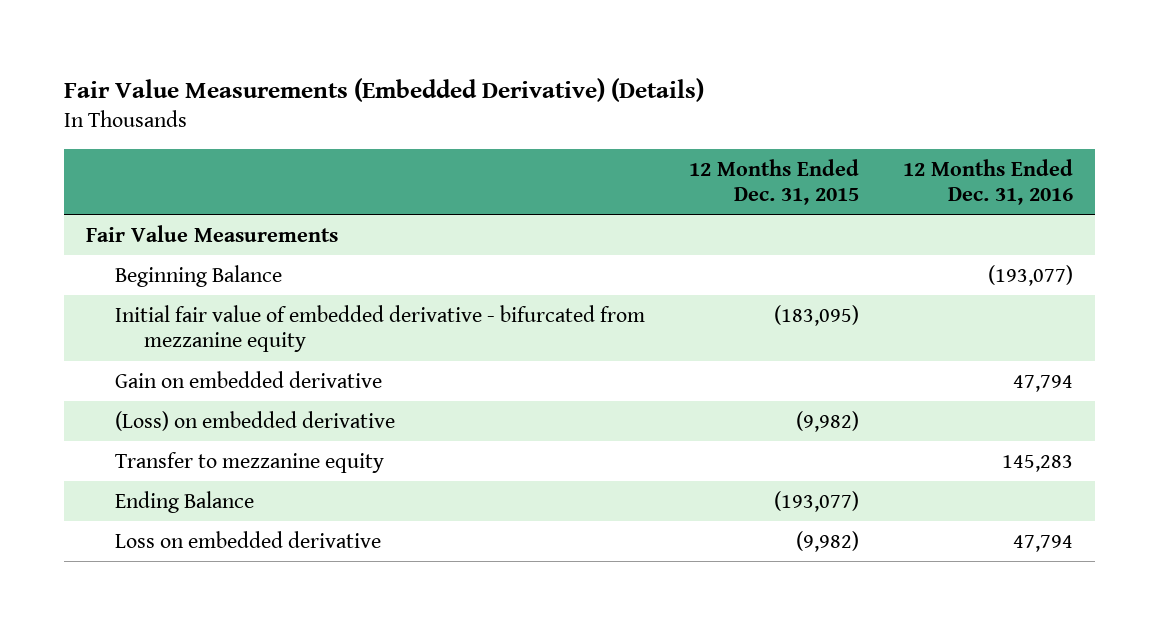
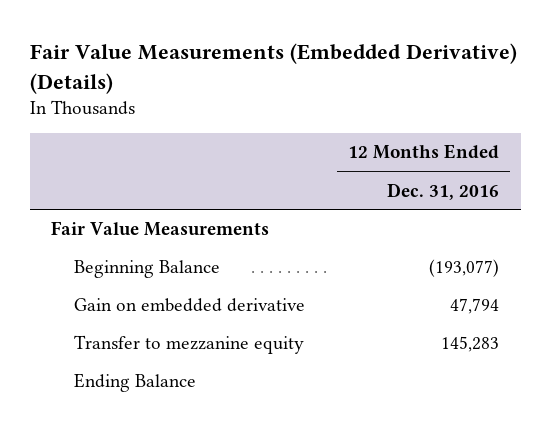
[688,158,859,205] 12 Months Ended Dec. 31, 2015 -> none
[115,304,646,353] Initial fair value of embedded derivative - bifurcated from mezzanine equity -> none
[115,410,396,431] (Loss) on embedded derivative -> none
[115,530,382,548] Loss on embedded derivative -> none

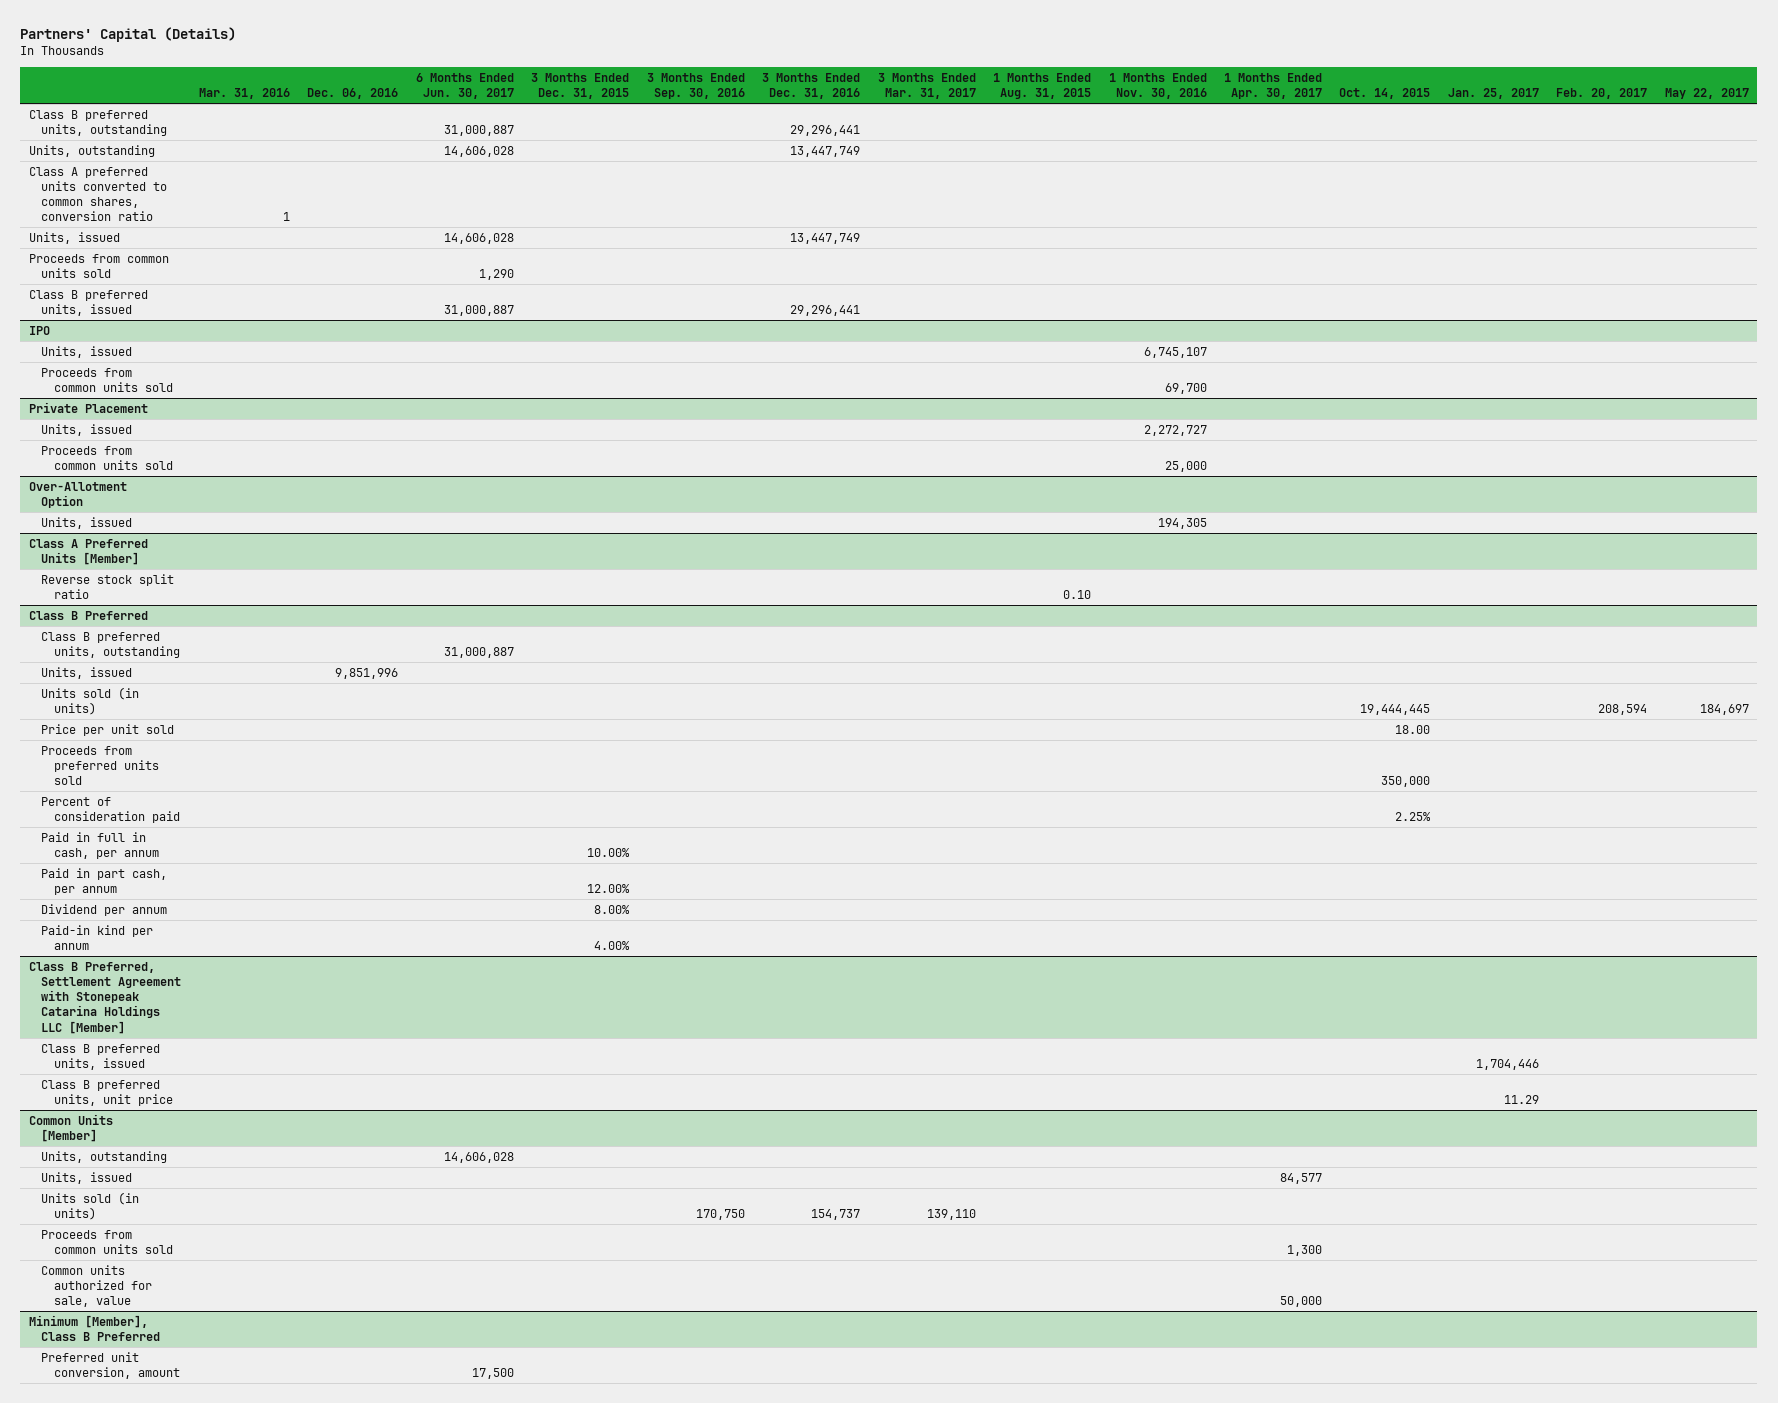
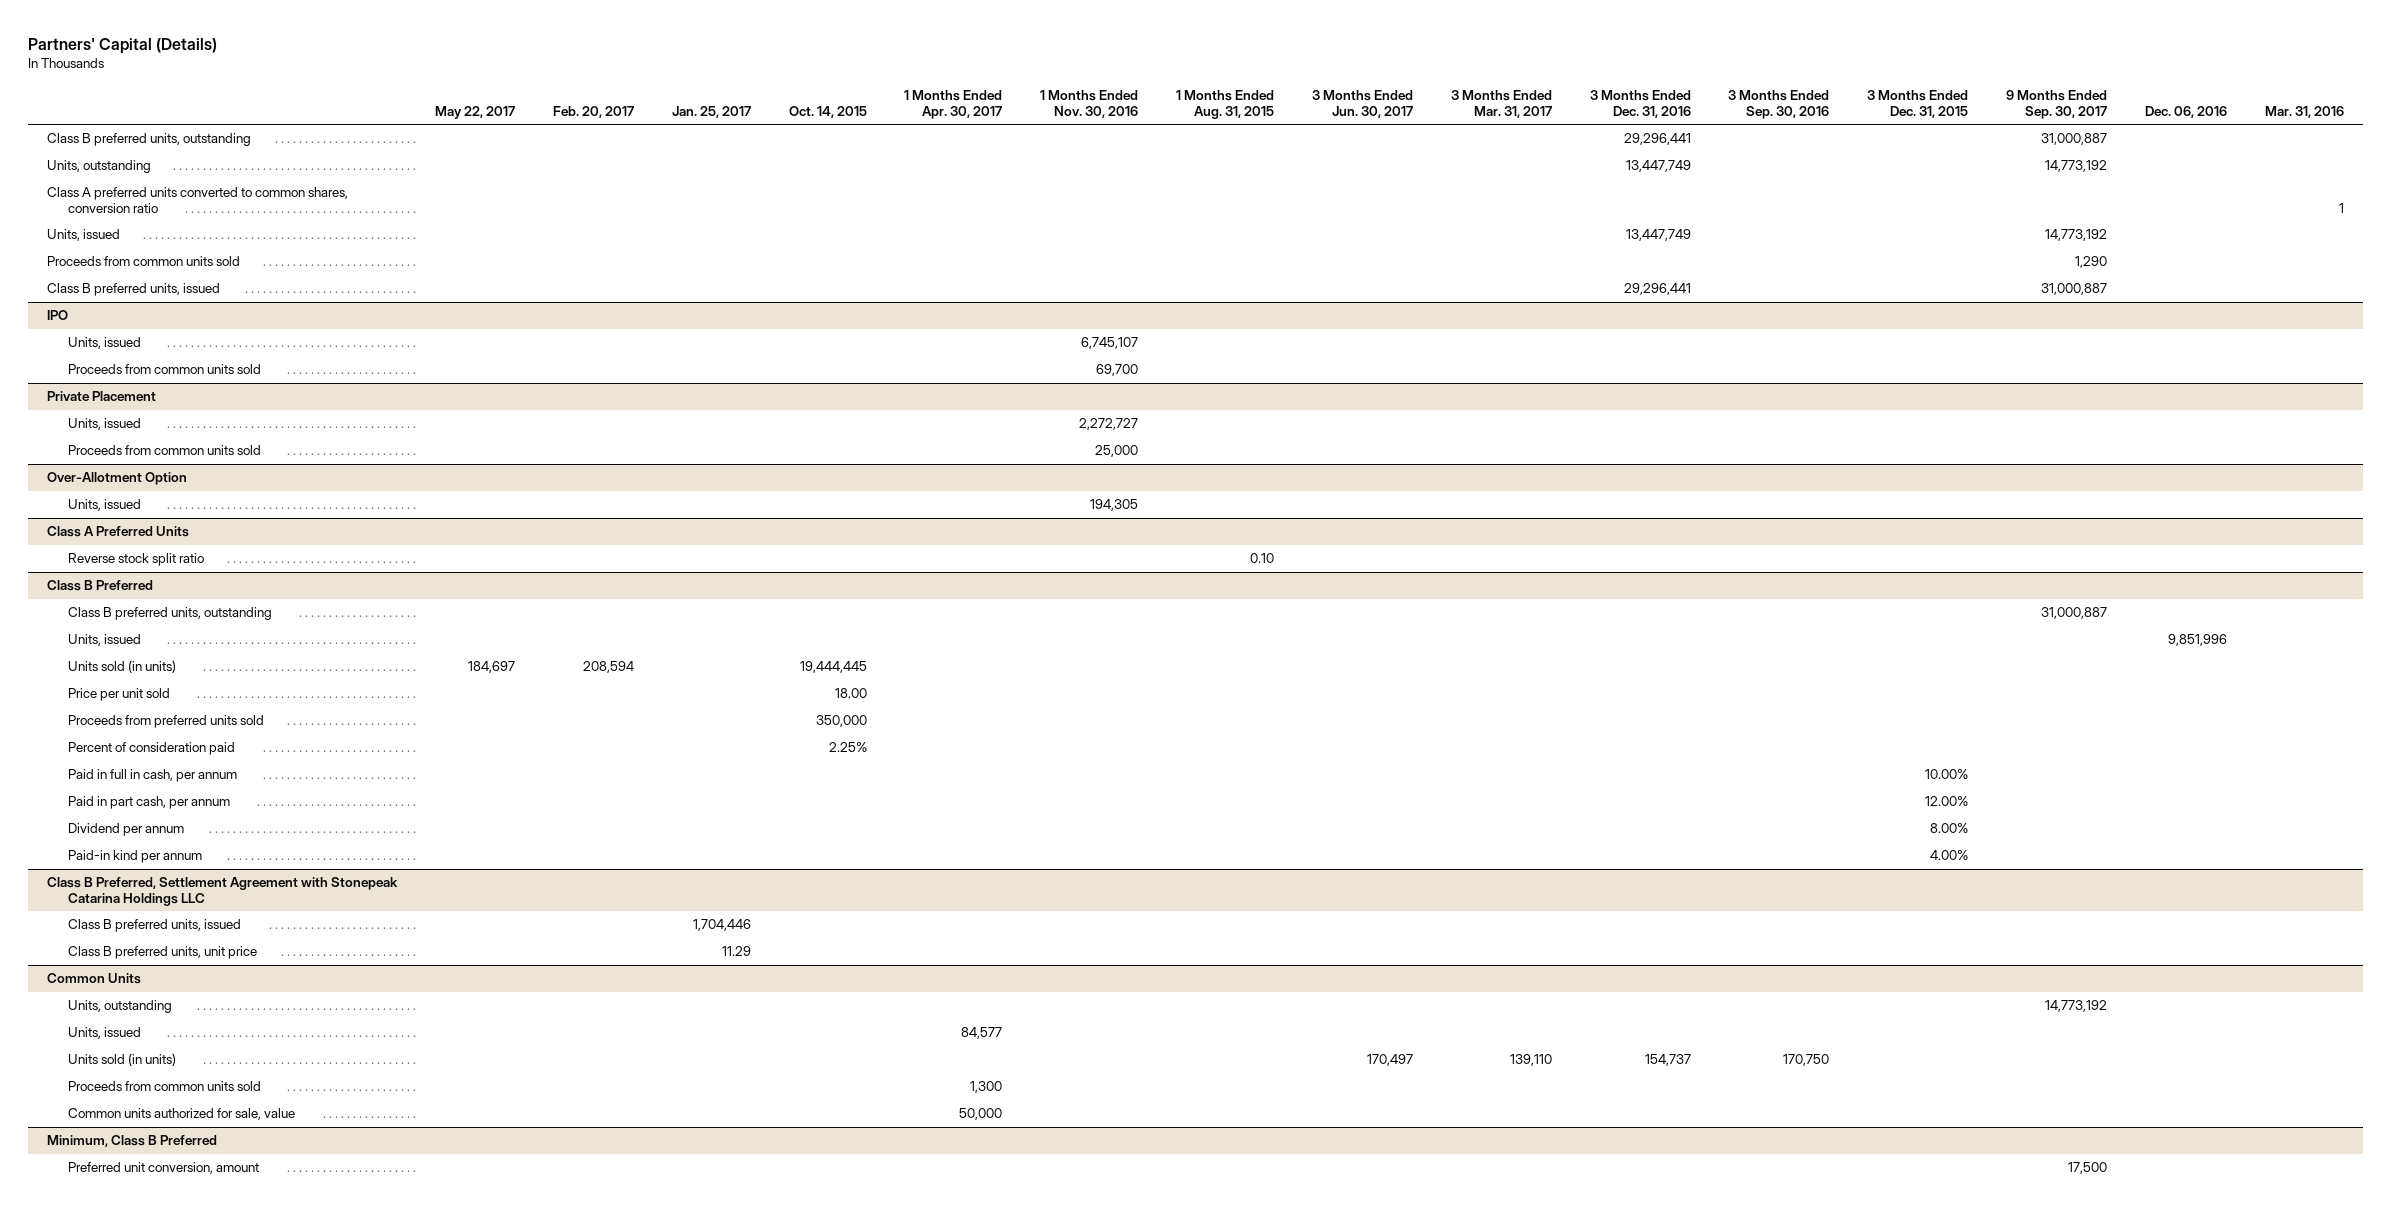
[415,73,514,100] 6 Months Ended Jun. 30, 2017 -> none
none -> [1311,90,1413,119] 3 Months Ended Jun. 30, 2017
none -> [2006,90,2108,120] 9 Months Ended Sep. 30, 2017
[29,538,149,565] Class A Preferred Units [Member] -> [47,526,190,538] Class A Preferred Units
[29,961,182,1034] Class B Preferred, Settlement Agreement with Stonepeak Catarina Holdings LLC [Member] -> [47,877,399,907] Class B Preferred, Settlement Agreement with Stonepeak Catarina Holdings LLC
[29,1113,114,1142] Common Units [Member] -> [47,973,142,985] Common Units
[29,1314,161,1341] Minimum [Member], Class B Preferred -> [47,1135,218,1148] Minimum, Class B Preferred

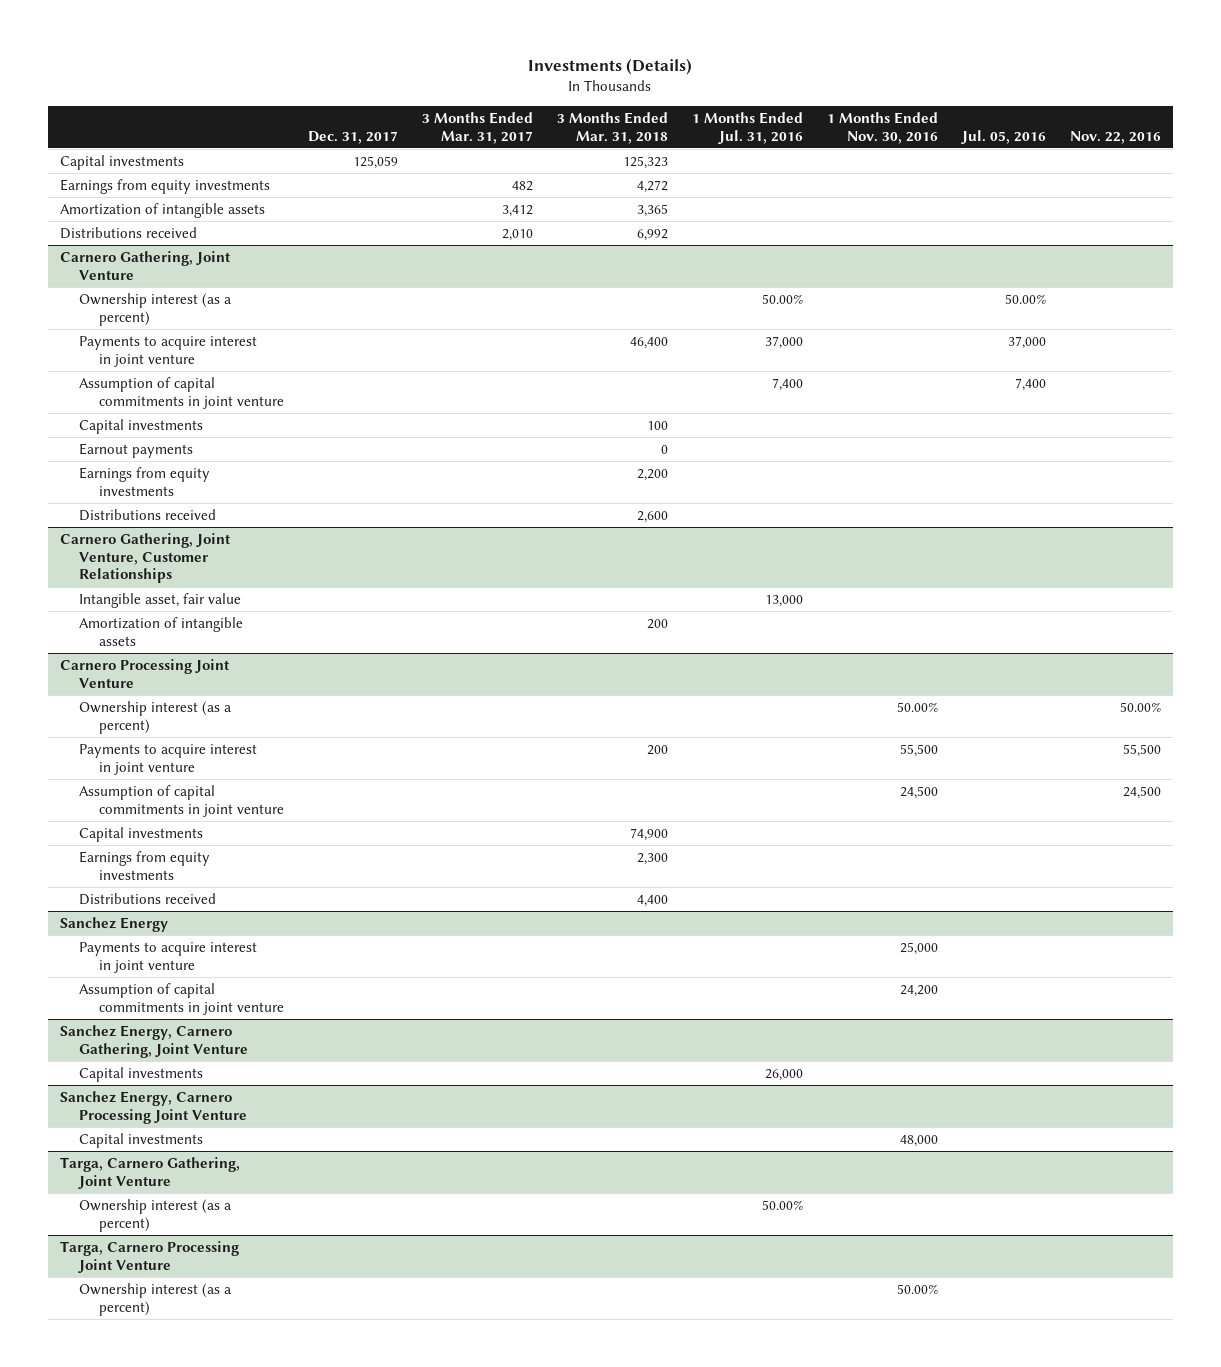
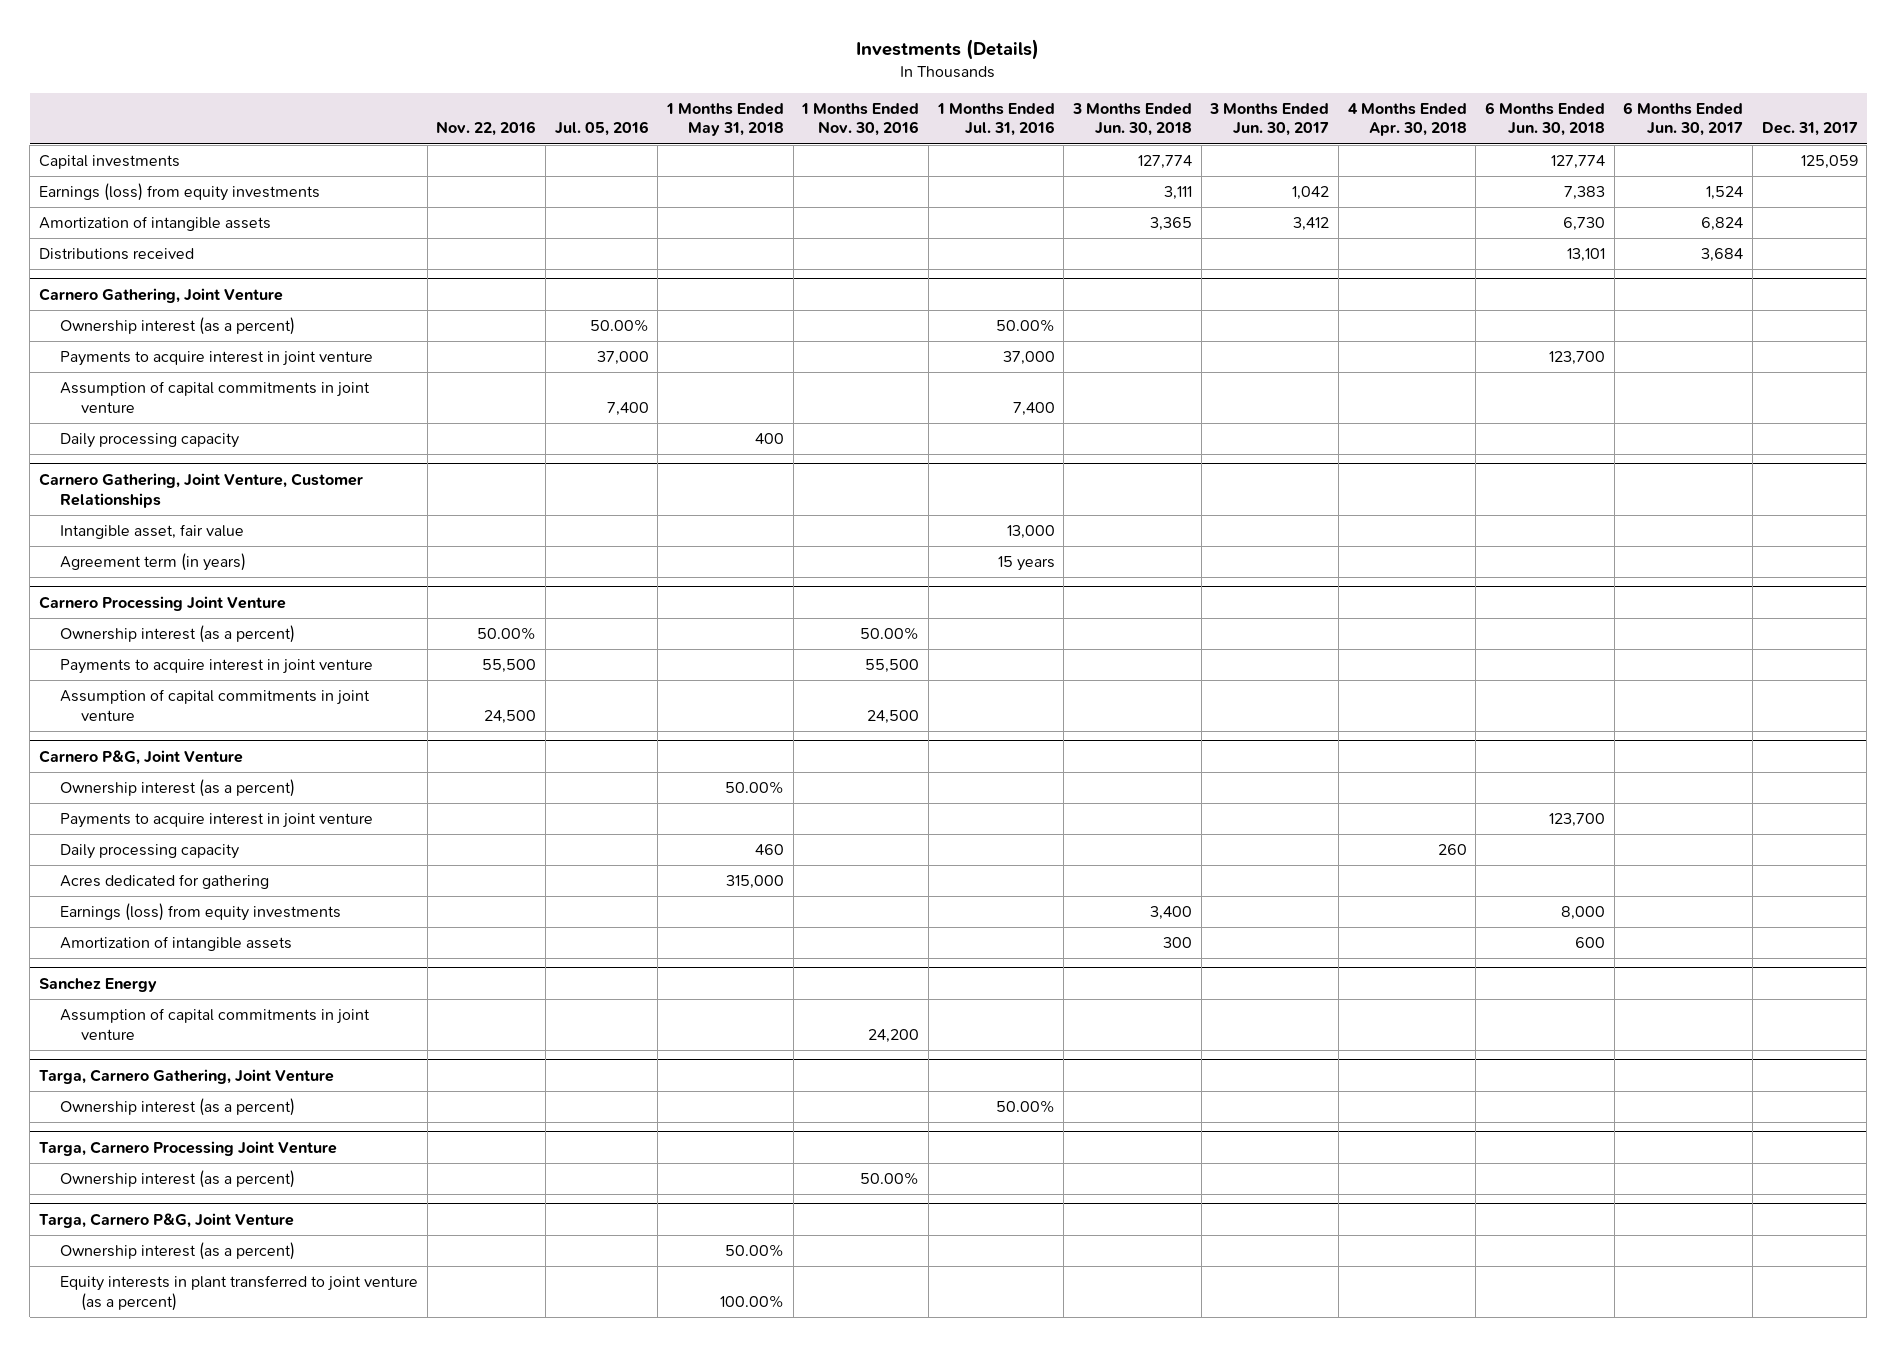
[421,111,533,144] 3 Months Ended Mar. 31, 2017 -> none
[556,111,668,144] 3 Months Ended Mar. 31, 2018 -> none
none -> [665,102,784,137] 1 Months Ended May 31, 2018
none -> [1071,102,1192,137] 3 Months Ended Jun. 30, 2018
none -> [1209,102,1330,137] 3 Months Ended Jun. 30, 2017
none -> [1347,102,1467,137] 4 Months Ended Apr. 30, 2018
none -> [1484,101,1605,137] 6 Months Ended Jun. 30, 2018
none -> [1623,101,1744,137] 6 Months Ended Jun. 30, 2017
[59,178,270,194] Earnings from equity investments -> [39,183,321,202] Earnings (loss) from equity investments
[79,418,204,434] Capital investments -> none
[79,442,194,458] Earnout payments -> none
[79,466,211,496] Earnings from equity investments -> none
[79,508,217,521] Distributions received -> none
none -> [59,433,239,449] Daily processing capacity
[79,616,244,646] Amortization of intangible assets -> none
none -> [59,553,246,572] Agreement term (in years)
[79,826,204,842] Capital investments -> none
[79,850,211,880] Earnings from equity investments -> none
[79,892,217,905] Distributions received -> none
none -> [39,749,244,765] Carnero P&G, Joint Venture
none -> [59,779,295,798] Ownership interest (as a percent)
none -> [59,813,373,829] Payments to acquire interest in joint venture
none -> [59,844,239,860] Daily processing capacity
none -> [59,874,269,890] Acres dedicated for gathering
none -> [59,903,341,922] Earnings (loss) from equity investments
none -> [59,936,292,952] Amortization of intangible assets
[79,941,258,973] Payments to acquire interest in joint venture -> none
[59,1024,249,1058] Sanchez Energy, Carnero Gathering, Joint Venture -> none
[79,1066,204,1082] Capital investments -> none
[59,1090,248,1124] Sanchez Energy, Carnero Processing Joint Venture -> none
[79,1132,204,1148] Capital investments -> none
none -> [39,1212,295,1228] Targa, Carnero P&G, Joint Venture
none -> [59,1242,295,1261] Ownership interest (as a percent)
none -> [59,1275,418,1311] Equity interests in plant transferred to joint venture (as a percent)

